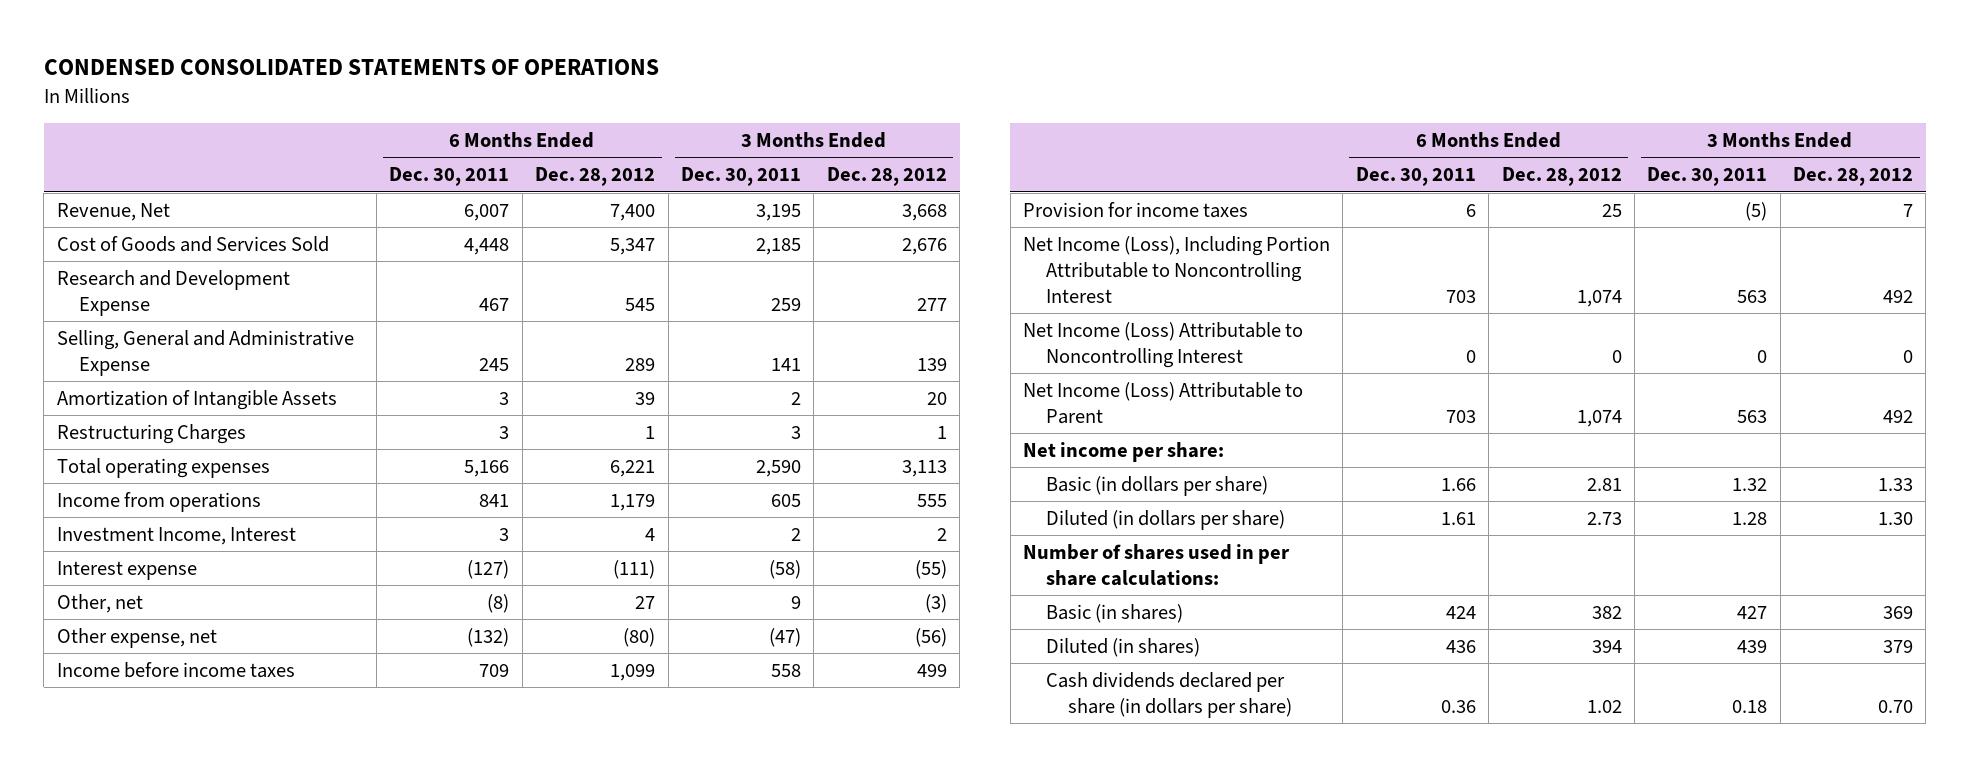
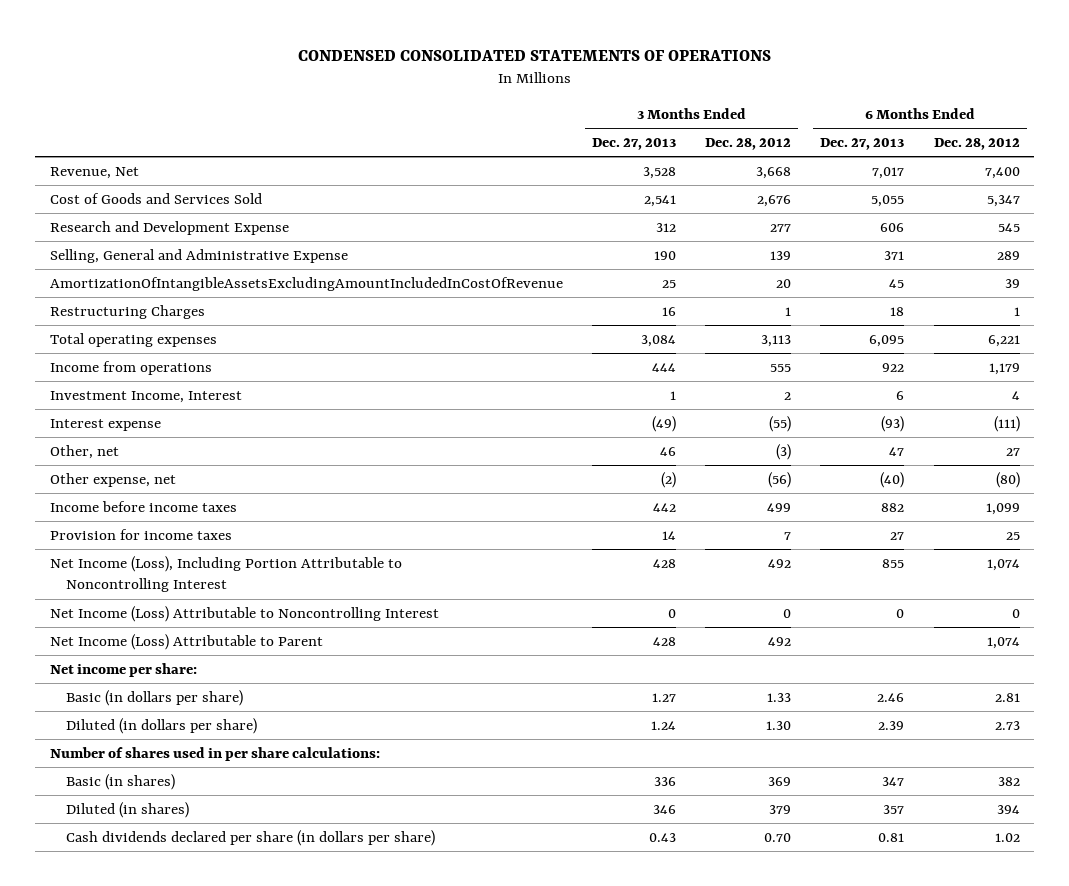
[389,167,510,187] Dec. 30, 2011 -> none
[680,167,801,187] Dec. 30, 2011 -> none
none -> [591,137,676,150] Dec. 27, 2013
none -> [820,137,905,150] Dec. 27, 2013
[56,389,337,410] Amortization of Intangible Assets -> [49,276,563,291] AmortizationOfIntangibleAssetsExcludingAmountIncludedInCostOfRevenue

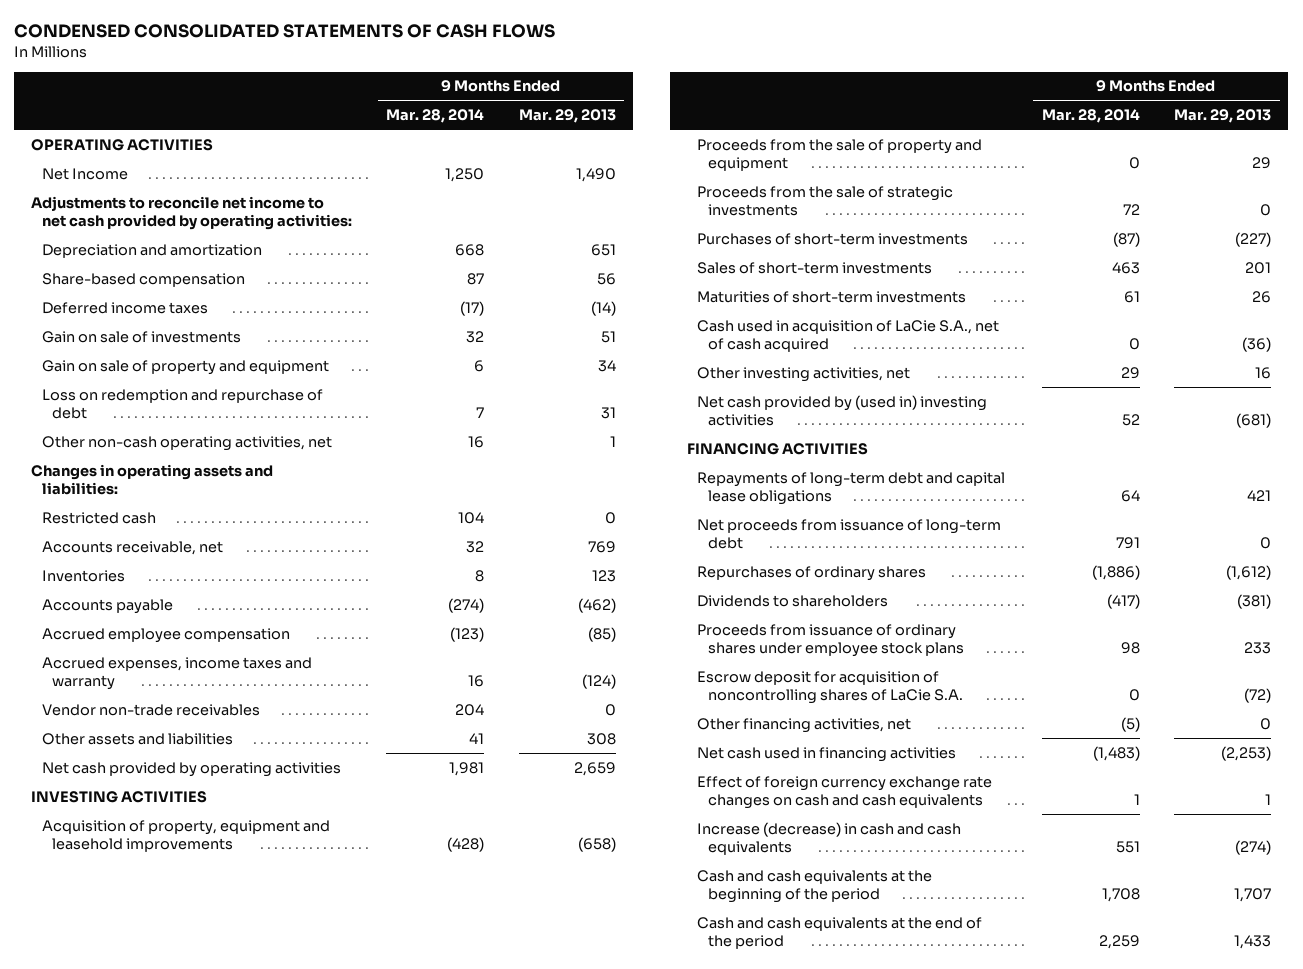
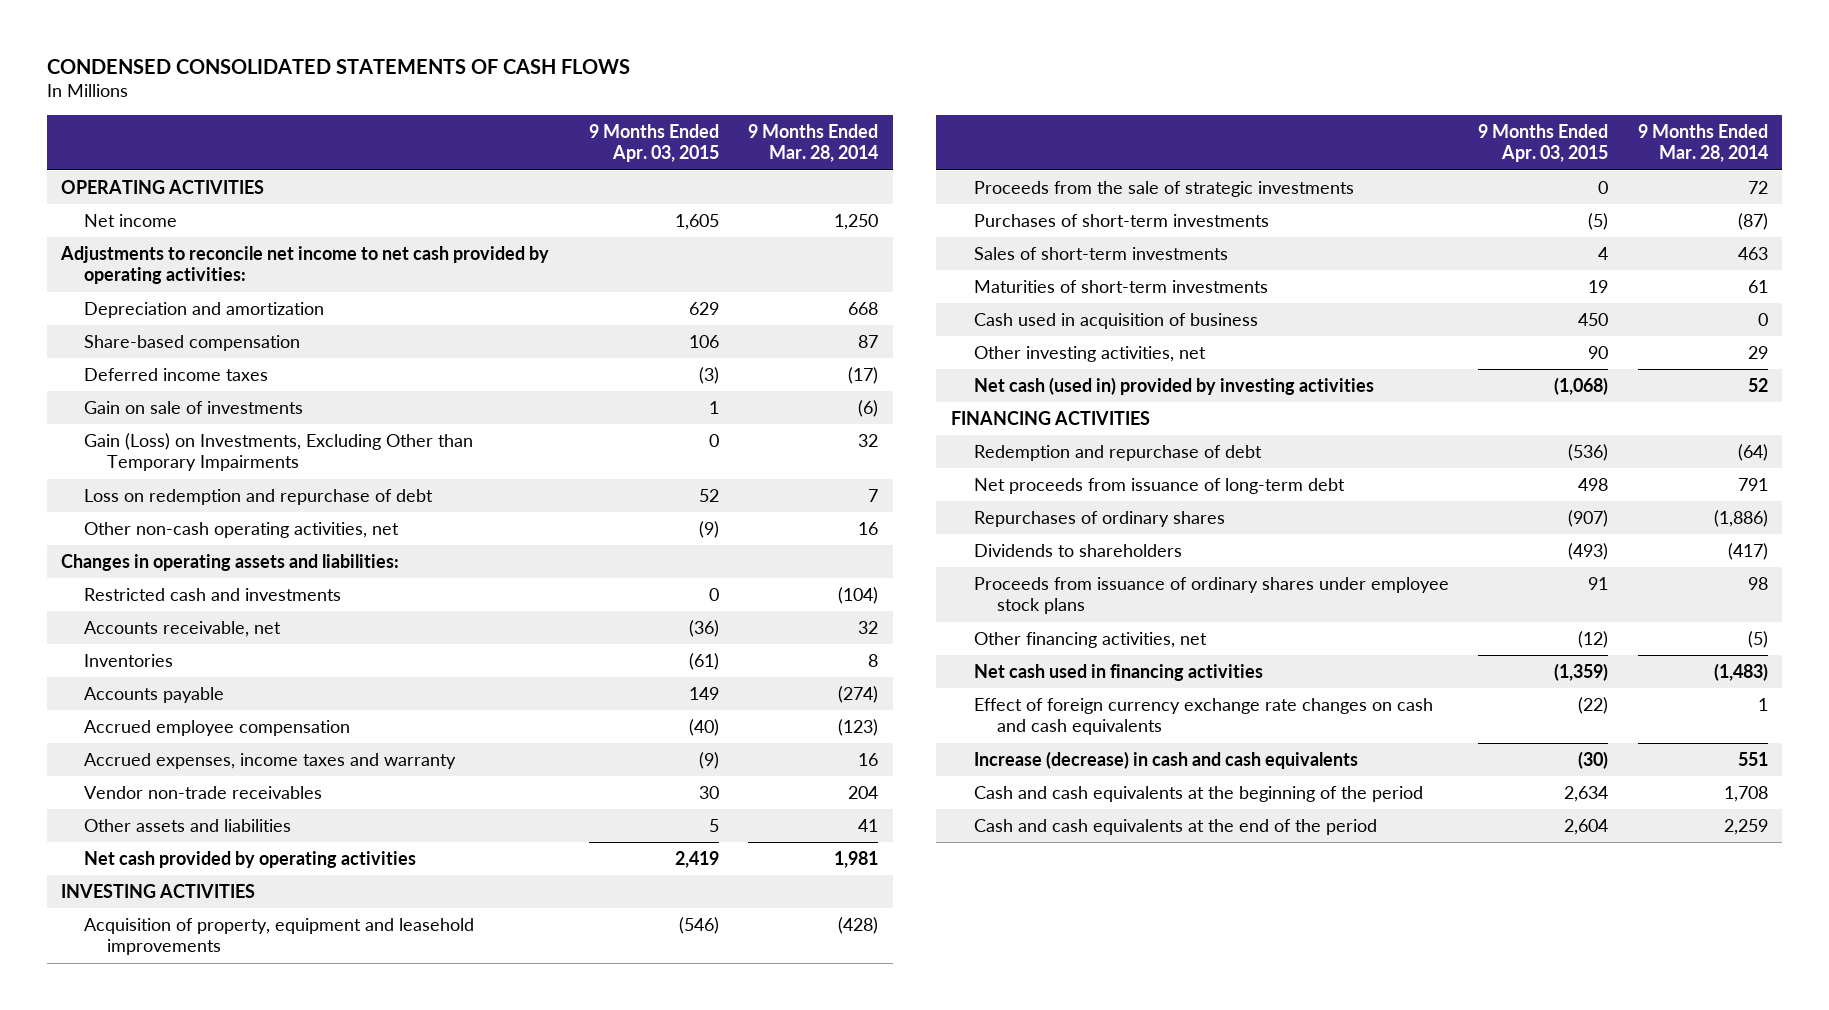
[518,109,616,124] Mar. 29, 2013 -> none
none -> [588,123,719,163] 9 Months Ended Apr. 03, 2015
[41,167,128,180] Net Income -> [84,213,178,227] Net income
[41,359,329,375] Gain on sale of property and equipment -> none
[466,330,485,343] 32 -> [857,399,878,417] (6)
none -> [84,432,474,472] Gain (Loss) on Investments, Excluding Other than Temporary Impairments
[41,511,156,524] Restricted cash -> [84,587,342,601] Restricted cash and investments
[458,511,485,524] 104 -> [837,586,878,604] (104)
[697,138,983,172] Proceeds from the sale of property and equipment -> none
[697,319,1000,353] Cash used in acquisition of LaCie S.A., net of cash acquired -> [974,312,1259,329] Cash used in acquisition of business
[697,394,988,427] Net cash provided by (used in) investing activities -> [974,376,1375,395] Net cash (used in) provided by investing activities
[697,471,1006,506] Repayments of long-term debt and capital lease obligations -> [974,444,1263,461] Redemption and repurchase of debt
[1120,490,1140,503] 64 -> [1737,443,1768,461] (64)
[697,670,963,705] Escrow deposit for acquisition of noncontrolling shares of LaCie S.A. -> none

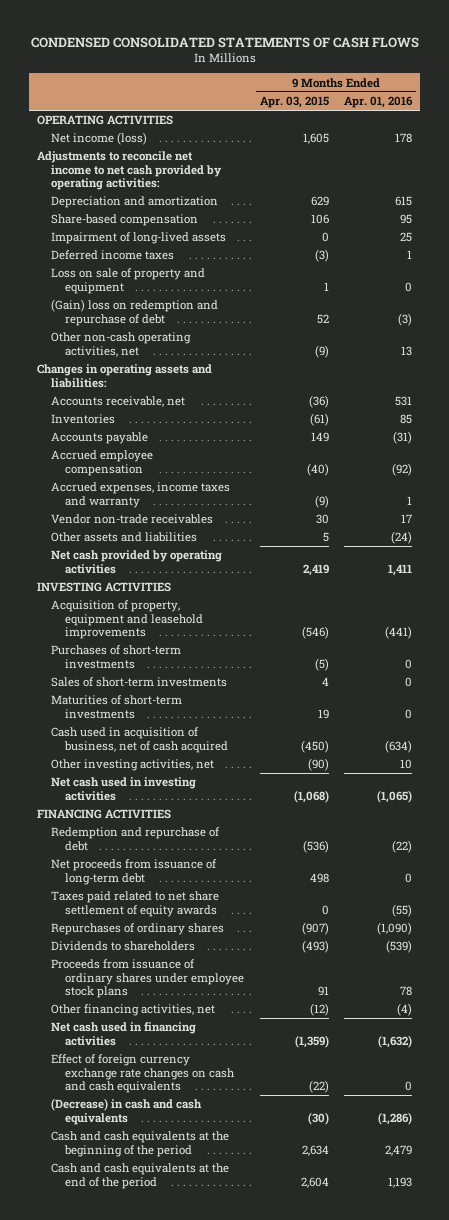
[747,123,878,163] 9 Months Ended Mar. 28, 2014 -> none
none -> [344,96,414,109] Apr. 01, 2016
[84,213,178,227] Net income -> [50,132,147,146] Net income (loss)
none -> [50,232,226,245] Impairment of long-lived assets
[84,432,474,472] Gain (Loss) on Investments, Excluding Other than Temporary Impairments -> none
[84,400,304,414] Gain on sale of investments -> [50,268,205,294] Loss on sale of property and equipment
[84,488,434,505] Loss on redemption and repurchase of debt -> [50,299,218,326] (Gain) loss on redemption and repurchase of debt
[84,587,342,601] Restricted cash and investments -> none
[974,180,1355,197] Proceeds from the sale of strategic investments -> none
[974,312,1259,329] Cash used in acquisition of business -> [50,727,229,753] Cash used in acquisition of business, net of cash acquired
[1578,312,1609,326] 450 -> [300,739,329,753] (450)
[1588,345,1609,359] 90 -> [307,758,329,772] (90)
[974,376,1375,395] Net cash (used in) provided by investing activities -> [50,777,196,801] Net cash used in investing activities
none -> [50,891,219,917] Taxes paid related to net share settlement of equity awards
[974,750,1359,769] Increase (decrease) in cash and cash equivalents -> [50,1098,202,1125] (Decrease) in cash and cash equivalents

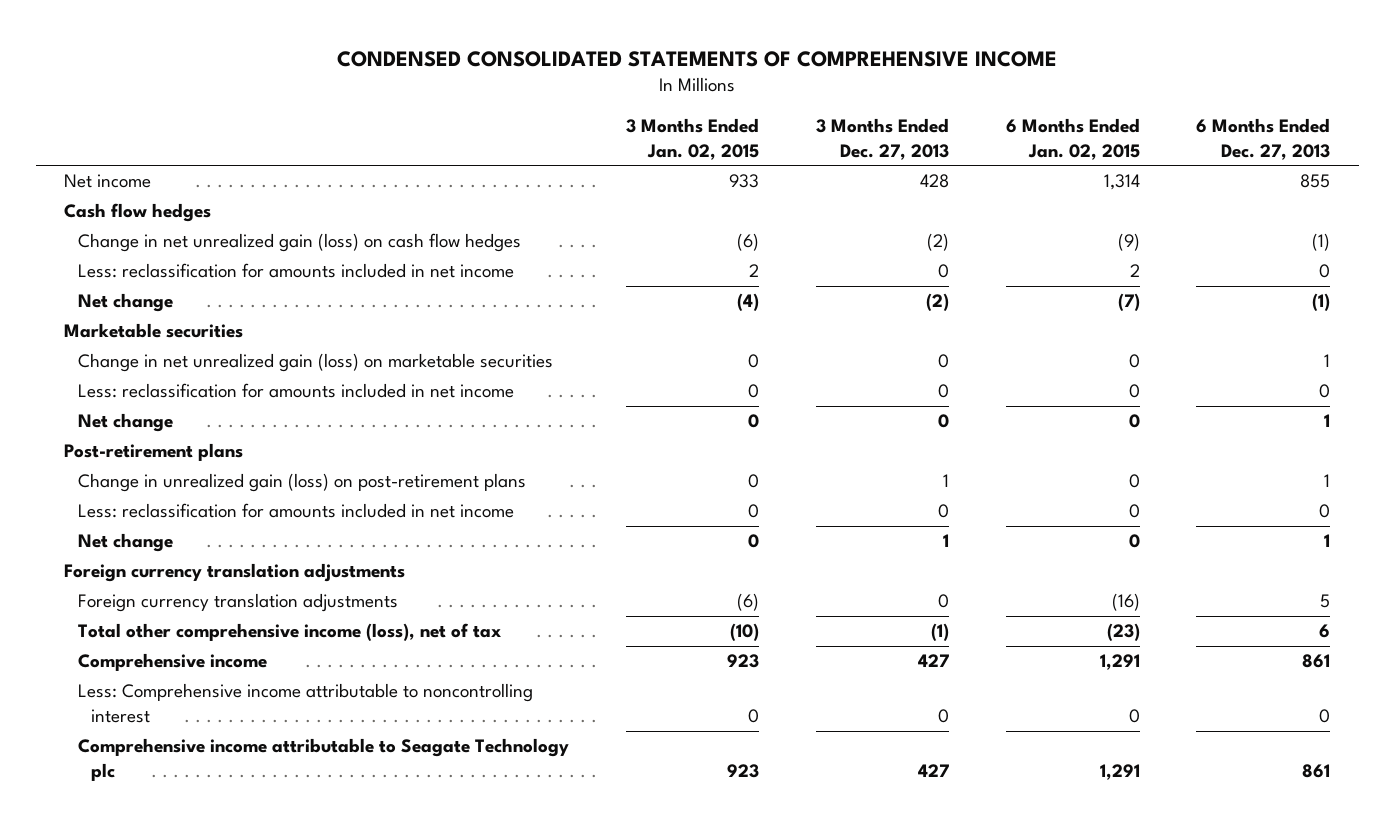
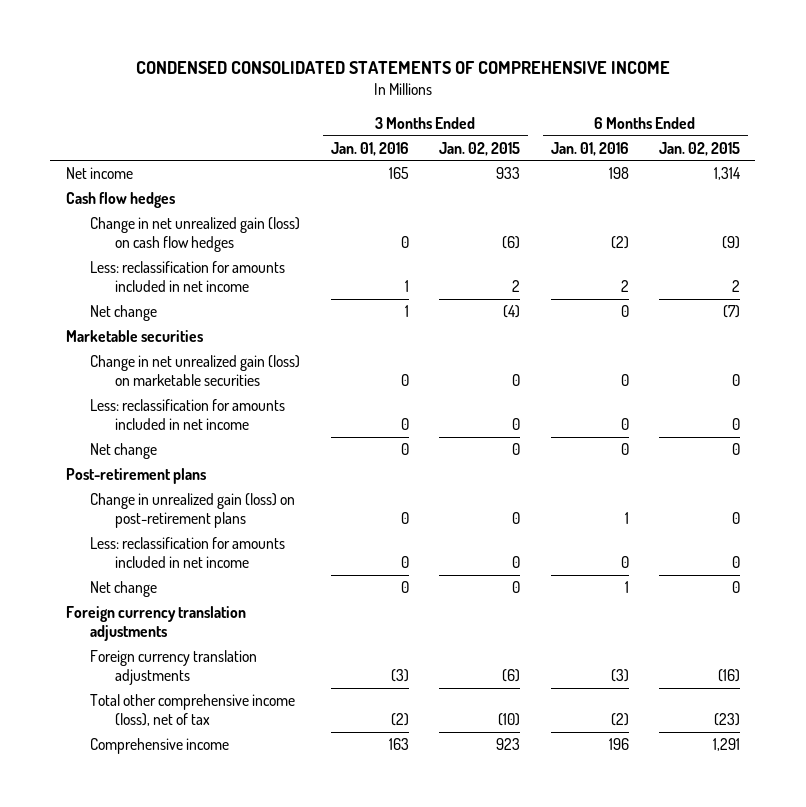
[815,117,949,160] 3 Months Ended Dec. 27, 2013 -> none
[1196,117,1331,160] 6 Months Ended Dec. 27, 2013 -> none
none -> [330,141,409,156] Jan. 01, 2016
none -> [550,141,629,156] Jan. 01, 2016
[77,683,533,724] Less: Comprehensive income attributable to noncontrolling interest -> none
[77,738,569,782] Comprehensive income attributable to Seagate Technology plc -> none

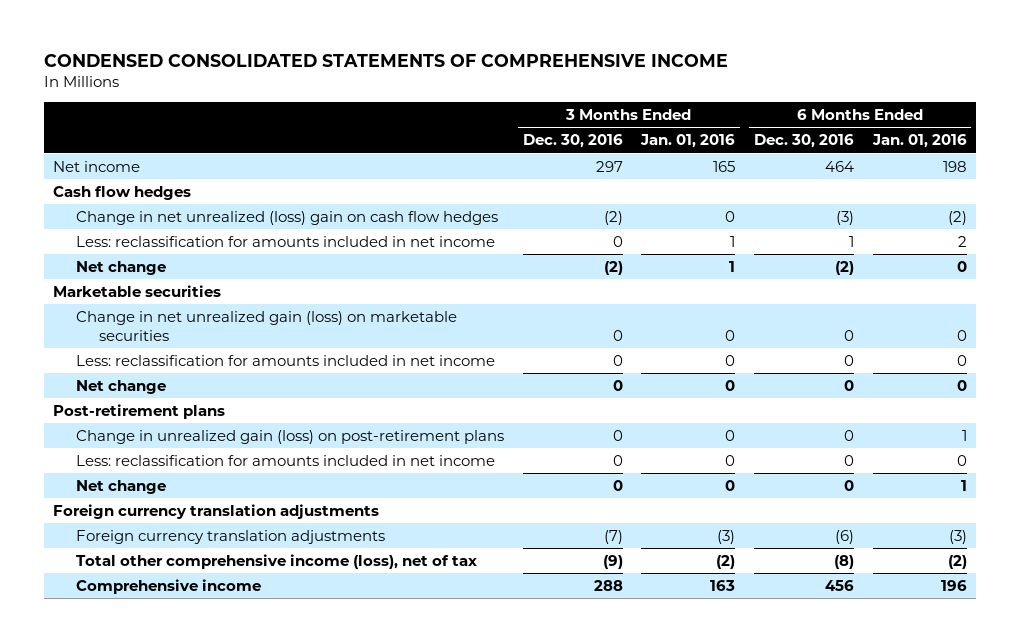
[439,141,521,156] Jan. 02, 2015 -> none
[658,141,740,156] Jan. 02, 2015 -> none
none -> [522,134,623,149] Dec. 30, 2016
none -> [754,134,855,149] Dec. 30, 2016
[90,217,301,253] Change in net unrealized gain (loss) on cash flow hedges -> [76,210,499,225] Change in net unrealized (loss) gain on cash flow hedges

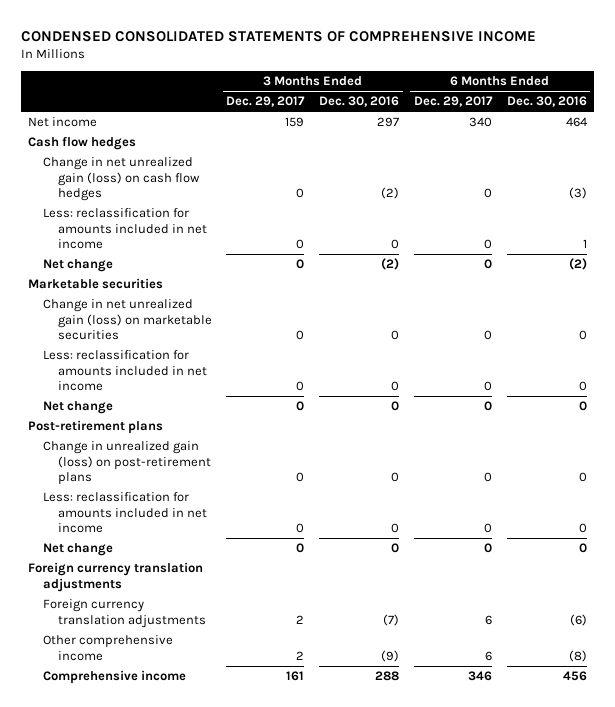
[640,134,736,149] Jan. 01, 2016 -> none
[871,134,967,149] Jan. 01, 2016 -> none
none -> [226,96,306,108] Dec. 29, 2017
none -> [413,96,493,108] Dec. 29, 2017
[76,210,499,225] Change in net unrealized (loss) gain on cash flow hedges -> [43,157,200,202] Change in net unrealized gain (loss) on cash flow hedges
[76,553,478,569] Total other comprehensive income (loss), net of tax -> none
none -> [43,635,174,661] Other comprehensive income

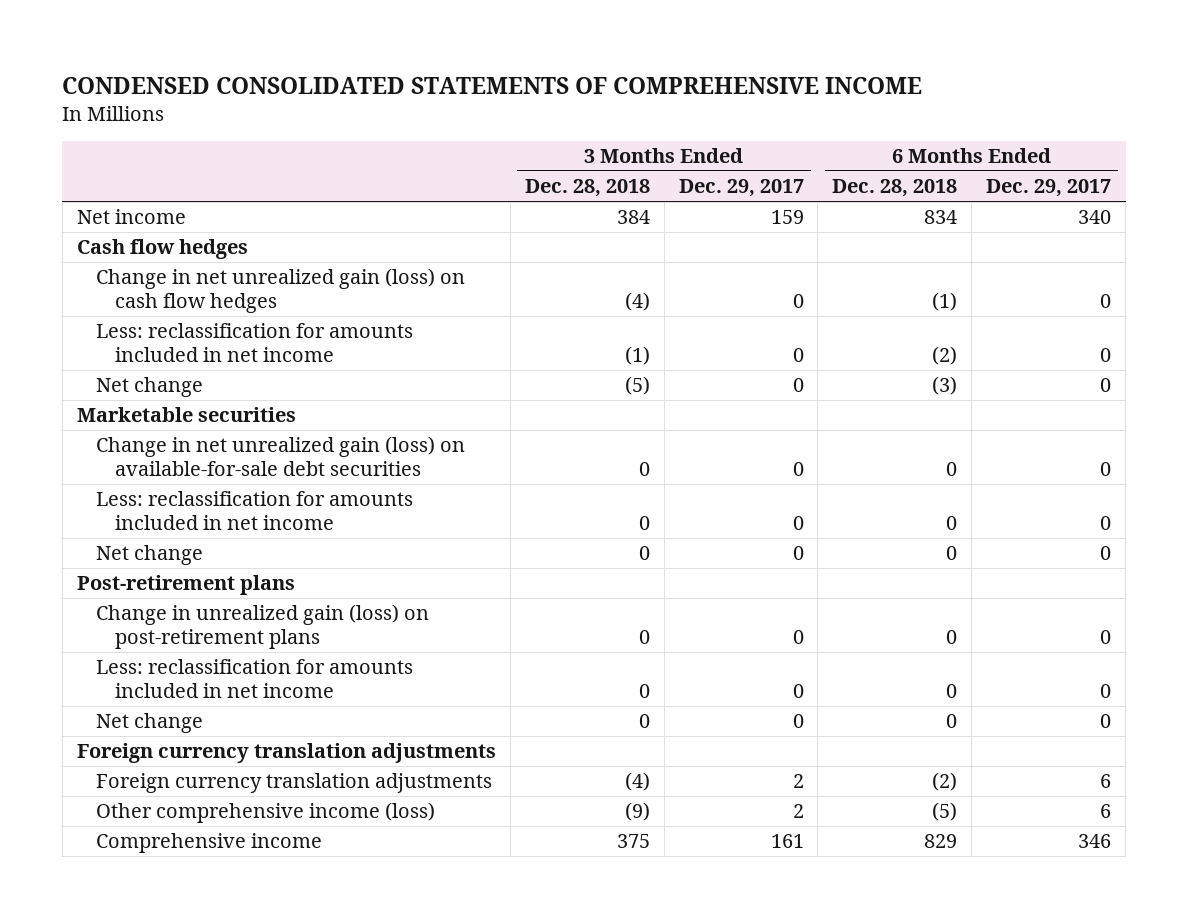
[319,96,400,108] Dec. 30, 2016 -> none
[506,96,587,108] Dec. 30, 2016 -> none
none -> [524,179,650,198] Dec. 28, 2018
none -> [832,179,958,198] Dec. 28, 2018
[43,299,212,341] Change in net unrealized gain (loss) on marketable securities -> [95,436,465,477] Change in net unrealized gain (loss) on available-for-sale debt securities
[43,635,174,661] Other comprehensive income -> [95,802,435,824] Other comprehensive income (loss)

